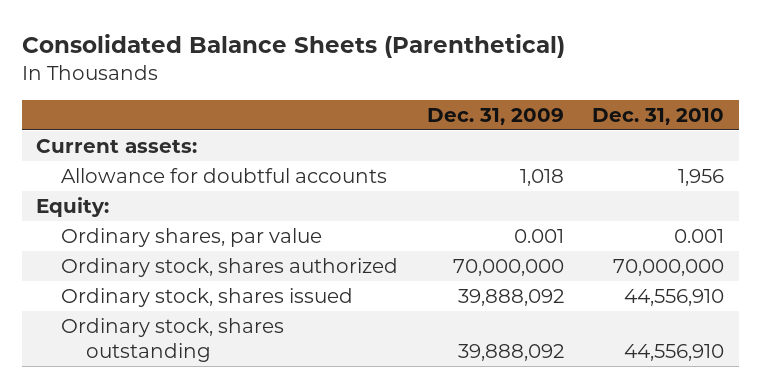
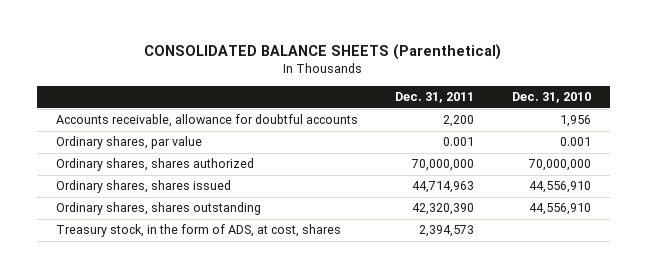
[21,33,565,58] Consolidated Balance Sheets (Parenthetical) -> [144,44,502,61] CONSOLIDATED BALANCE SHEETS (Parenthetical)
[426,107,564,125] Dec. 31, 2009 -> none
none -> [395,92,475,104] Dec. 31, 2011
[36,139,198,154] Current assets: -> none
[36,197,110,218] Equity: -> none
[61,168,388,184] Allowance for doubtful accounts -> [55,114,358,128] Accounts receivable, allowance for doubtful accounts
[61,258,399,278] Ordinary stock, shares authorized -> [55,158,254,172] Ordinary shares, shares authorized
[61,288,354,308] Ordinary stock, shares issued -> [55,180,231,194] Ordinary shares, shares issued
[61,318,285,363] Ordinary stock, shares outstanding -> [55,202,261,216] Ordinary shares, shares outstanding
none -> [55,224,341,238] Treasury stock, in the form of ADS, at cost, shares

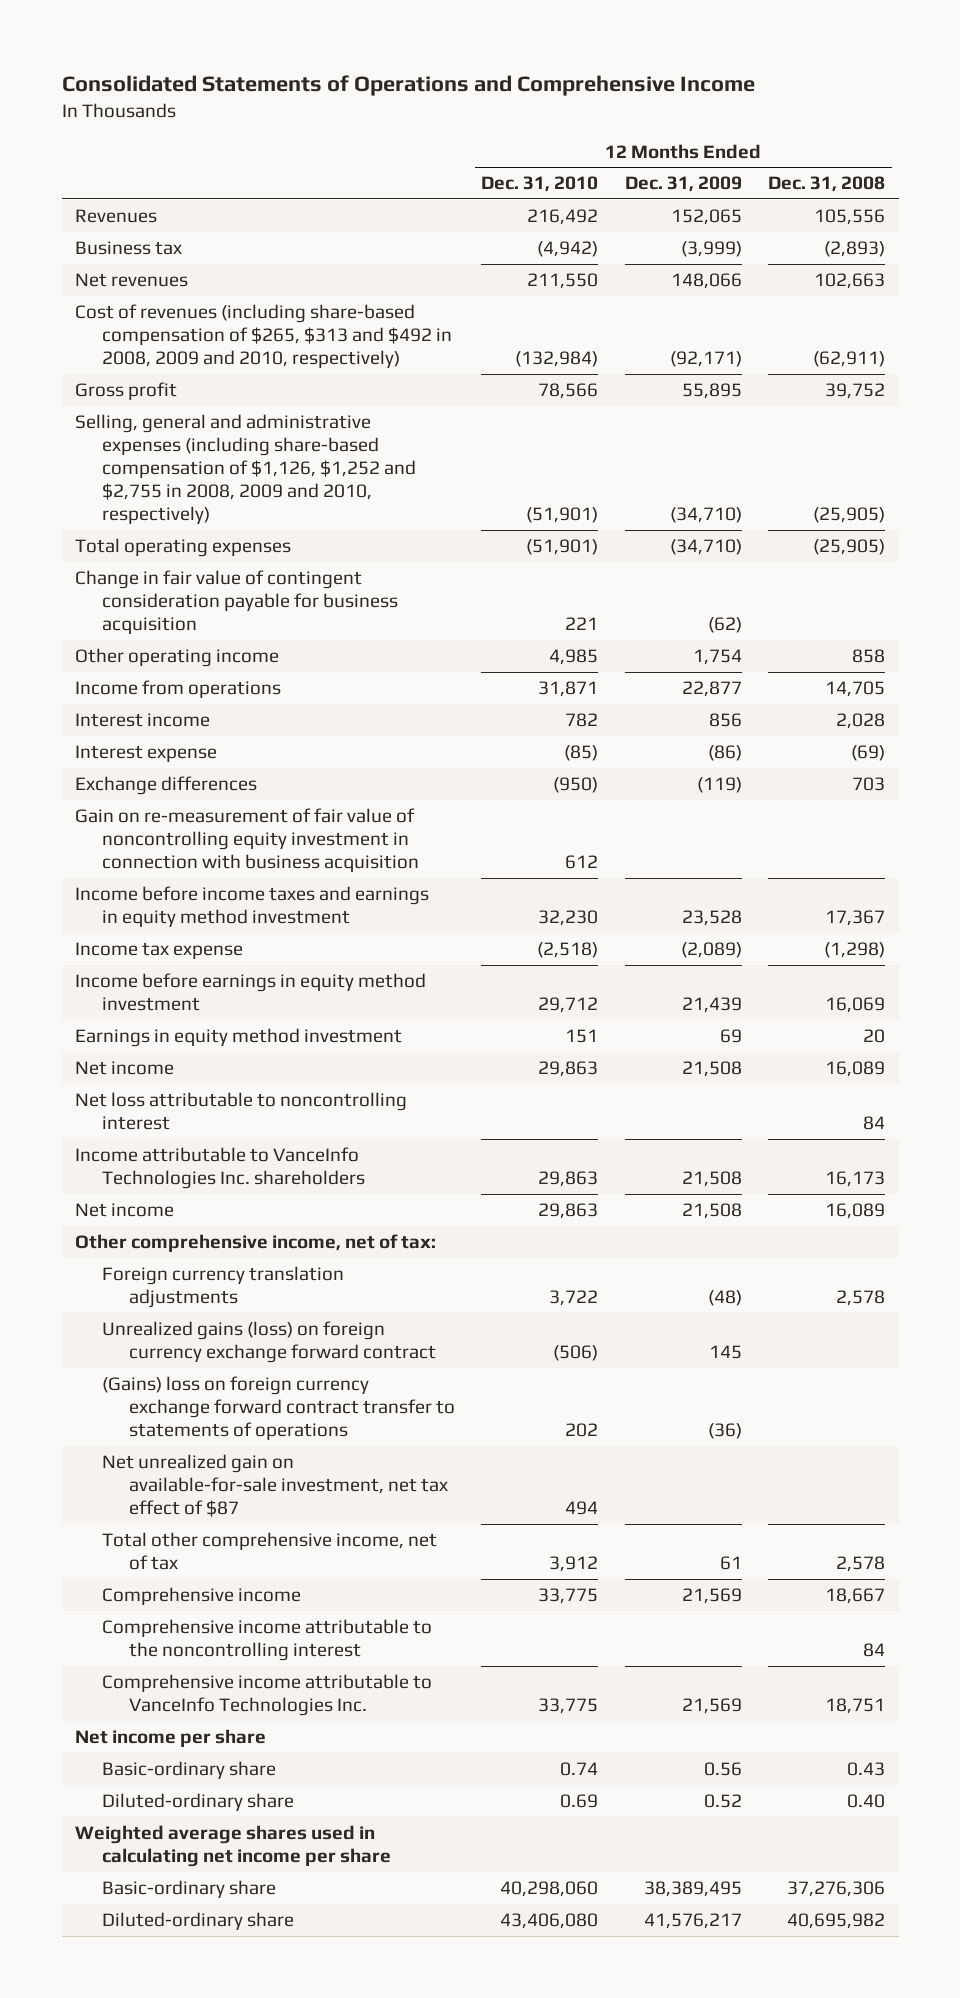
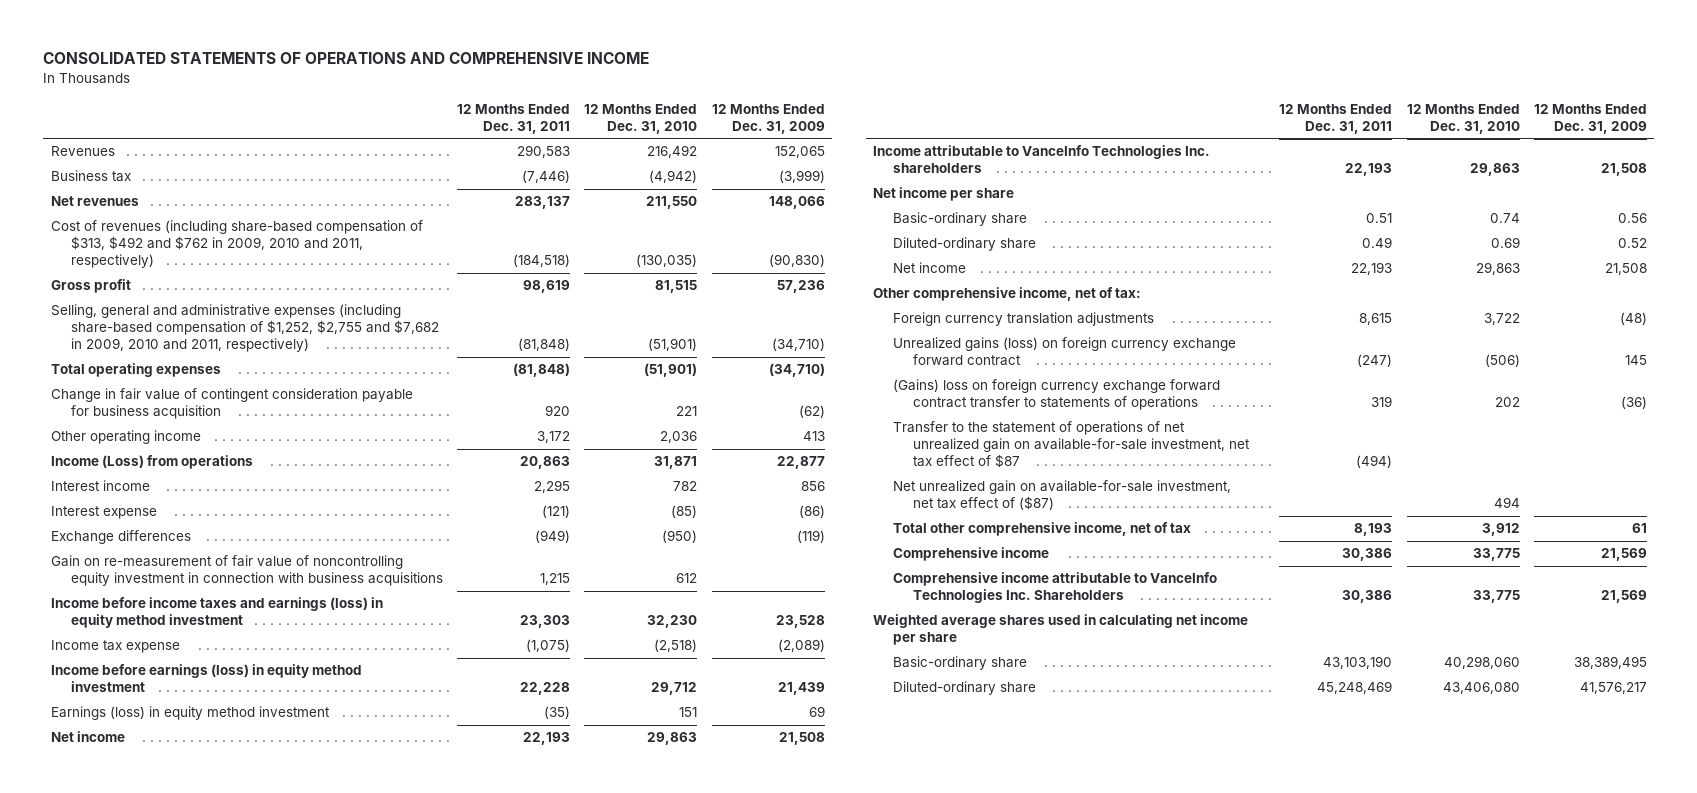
[61,75,755,97] Consolidated Statements of Operations and Comprehensive Income -> [43,52,650,65] CONSOLIDATED STATEMENTS OF OPERATIONS AND COMPREHENSIVE INCOME
[768,176,886,193] Dec. 31, 2008 -> none
none -> [457,103,571,134] 12 Months Ended Dec. 31, 2011
[74,303,452,369] Cost of revenues (including share-based compensation of $265, $313 and $492 in 2008, 2009 and 2010, respectively) -> [50,220,423,269] Cost of revenues (including share-based compensation of $313, $492 and $762 in 2009, 2010 and 2011, respectively)
[515,351,599,368] (132,984) -> [636,254,698,268] (130,035)
[669,351,742,368] (92,171) -> [768,254,825,268] (90,830)
[538,382,599,399] 78,566 -> [655,280,698,294] 81,515
[681,382,742,399] 55,895 -> [776,280,825,294] 57,236
[74,413,416,525] Selling, general and administrative expenses (including share-based compensation of $1,126, $1,252 and $2,755 in 2008, 2009 and 2010, respectively) -> [50,304,439,353] Selling, general and administrative expenses (including share-based compensation of $1,252, $2,755 and $7,682 in 2009, 2010 and 2011, respectively)
[549,648,599,665] 4,985 -> [660,431,698,444] 2,036
[692,648,742,665] 1,754 -> [802,431,825,442] 413
[74,679,281,698] Income from operations -> [50,455,253,470] Income (Loss) from operations
[74,807,419,873] Gain on re-measurement of fair value of noncontrolling equity investment in connection with business acquisition -> [50,555,443,587] Gain on re-measurement of fair value of noncontrolling equity investment in connection with business acquisitions
[74,885,429,927] Income before income taxes and earnings in equity method investment -> [50,597,383,629] Income before income taxes and earnings (loss) in equity method investment
[74,972,426,1011] Income before earnings in equity method investment -> [50,664,362,693] Income before earnings (loss) in equity method investment
[74,1027,402,1047] Earnings in equity method investment -> [50,706,330,721] Earnings (loss) in equity method investment
[74,1091,407,1130] Net loss attributable to noncontrolling interest -> none
[74,1728,266,1747] Net income per share -> [872,187,1014,202] Net income per share
[101,1760,276,1779] Basic-ordinary share -> [893,212,1028,227] Basic-ordinary share
[101,1792,294,1811] Diluted-ordinary share -> [893,237,1037,252] Diluted-ordinary share
none -> [893,421,1251,469] Transfer to the statement of operations of net unrealized gain on available-for-sale investment, net tax effect of $87
[101,1453,448,1518] Net unrealized gain on available-for-sale investment, net tax effect of $87 -> [893,480,1232,511] Net unrealized gain on available-for-sale investment, net tax effect of ($87)
[101,1618,432,1661] Comprehensive income attributable to the noncontrolling interest -> none
[101,1673,432,1716] Comprehensive income attributable to VanceInfo Technologies Inc. -> [893,572,1218,604] Comprehensive income attributable to VanceInfo Technologies Inc. Shareholders

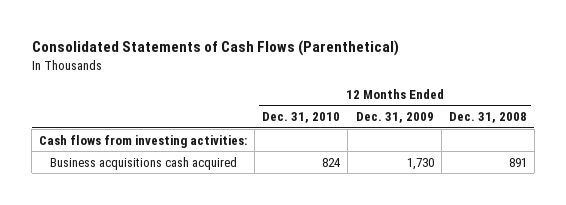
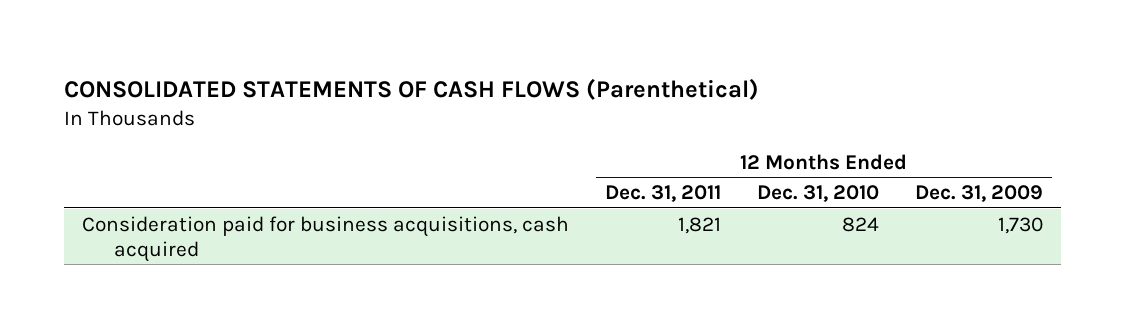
[31,39,399,56] Consolidated Statements of Cash Flows (Parenthetical) -> [64,77,760,100] CONSOLIDATED STATEMENTS OF CASH FLOWS (Parenthetical)
[448,112,527,124] Dec. 31, 2008 -> none
none -> [605,185,722,203] Dec. 31, 2011
[39,134,248,148] Cash flows from investing activities: -> none
[49,156,237,170] Business acquisitions cash acquired -> [82,216,570,262] Consideration paid for business acquisitions, cash acquired

